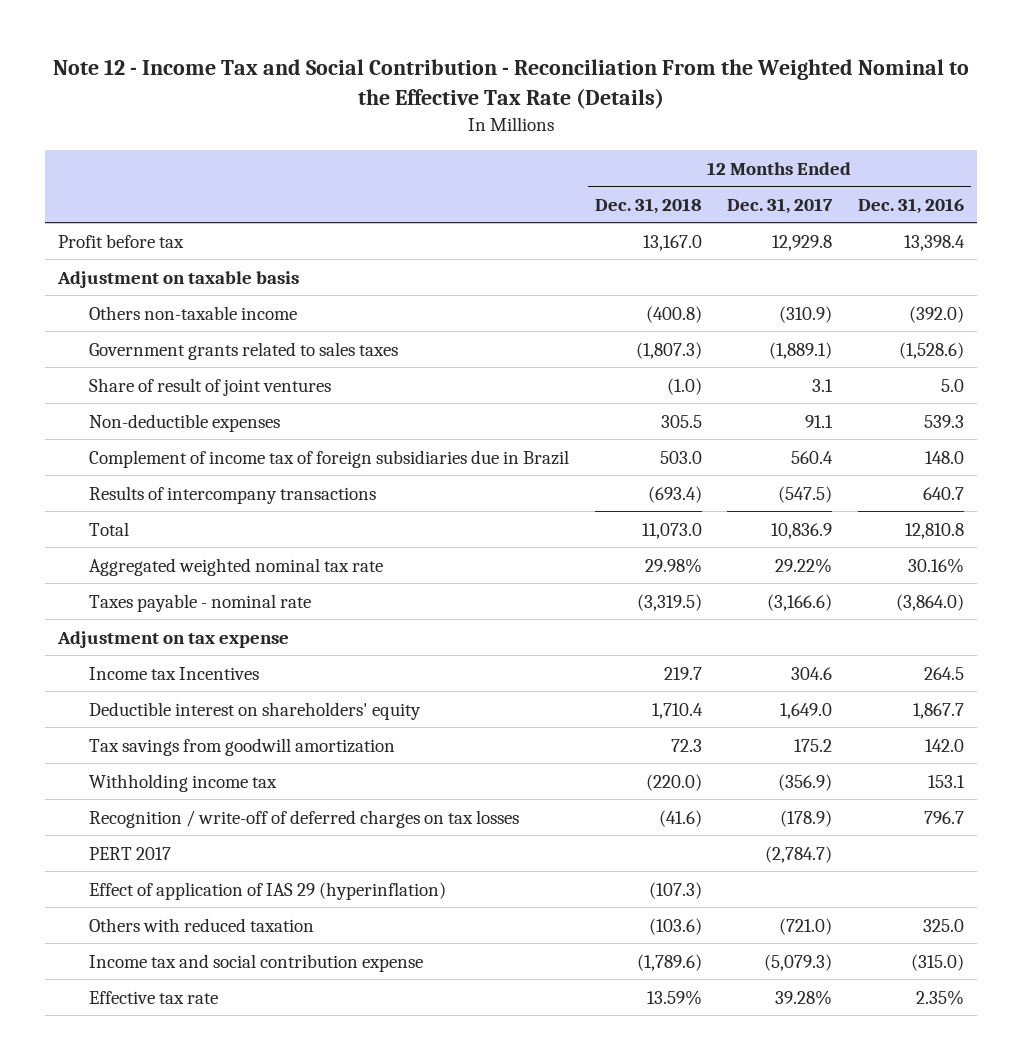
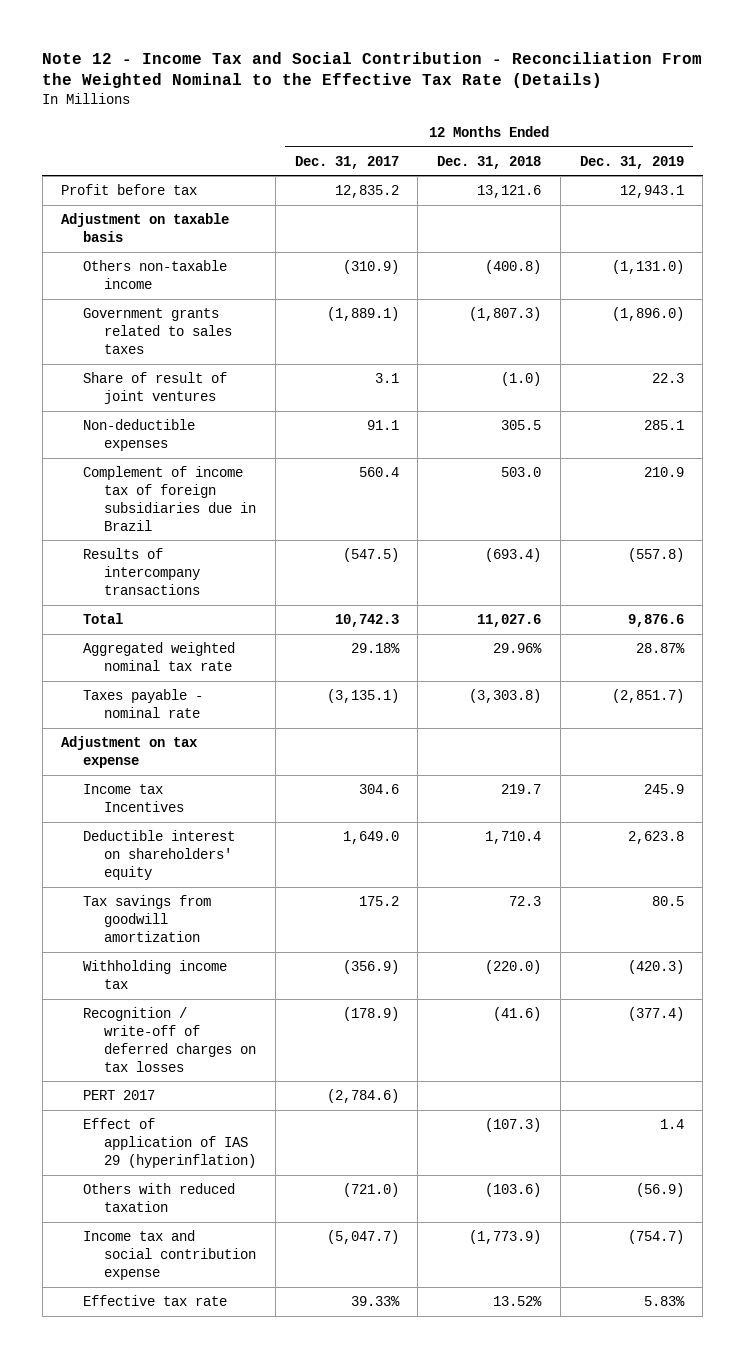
[858,197,965,214] Dec. 31, 2016 -> none
none -> [579,155,684,169] Dec. 31, 2019
[642,234,702,251] 13,167.0 -> [477,184,542,198] 13,121.6
[772,234,833,251] 12,929.8 -> [334,184,399,198] 12,835.2
[641,522,702,539] 11,073.0 -> [477,613,542,627] 11,027.6
[771,522,833,539] 10,836.9 -> [334,613,399,627] 10,742.3
[644,557,702,573] 29.98% -> [493,642,543,653] 29.96%
[775,557,833,573] 29.22% -> [350,642,400,653] 29.18%
[636,593,702,611] (3,319.5) -> [469,688,542,703] (3,303.8)
[767,593,833,611] (3,166.6) -> [326,688,399,703] (3,135.1)
[765,845,833,863] (2,784.7) -> [326,1088,399,1103] (2,784.6)
[636,953,702,971] (1,789.6) -> [469,1229,542,1244] (1,773.9)
[764,953,833,971] (5,079.3) -> [326,1229,399,1244] (5,047.7)
[646,989,702,1005] 13.59% -> [493,1295,543,1306] 13.52%
[775,989,833,1005] 39.28% -> [350,1295,400,1306] 39.33%

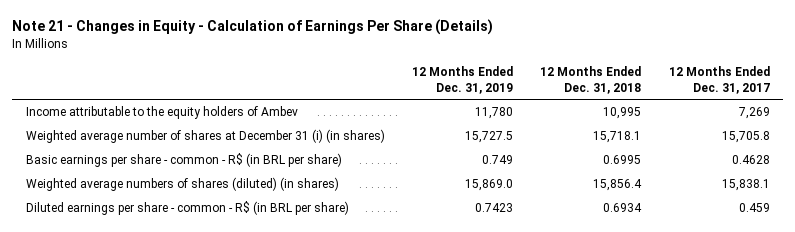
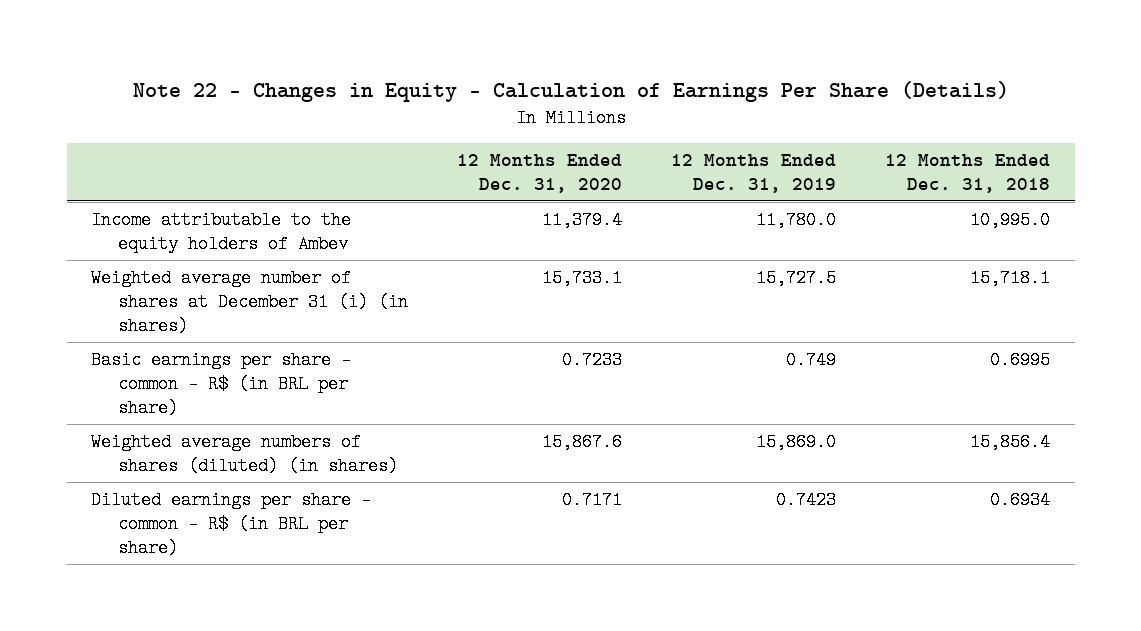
[12,19,494,36] Note 21 - Changes in Equity - Calculation of Earnings Per Share (Details) -> [132,80,1009,102] Note 22 - Changes in Equity - Calculation of Earnings Per Share (Details)
[668,66,770,94] 12 Months Ended Dec. 31, 2017 -> none
none -> [457,153,623,193] 12 Months Ended Dec. 31, 2020
[475,107,514,120] 11,780 -> [756,210,837,229] 11,780.0
[603,107,642,120] 10,995 -> [970,210,1051,229] 10,995.0

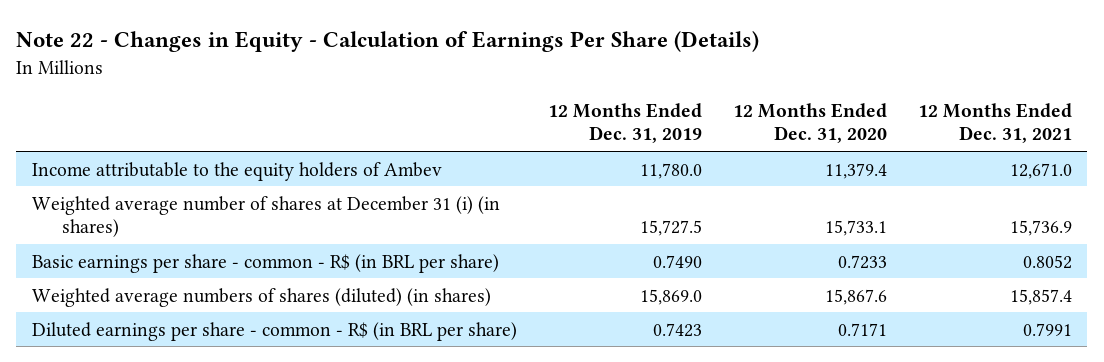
[885,153,1051,193] 12 Months Ended Dec. 31, 2018 -> none
none -> [917,102,1072,144] 12 Months Ended Dec. 31, 2021
[786,350,837,369] 0.749 -> [652,254,702,268] 0.7490

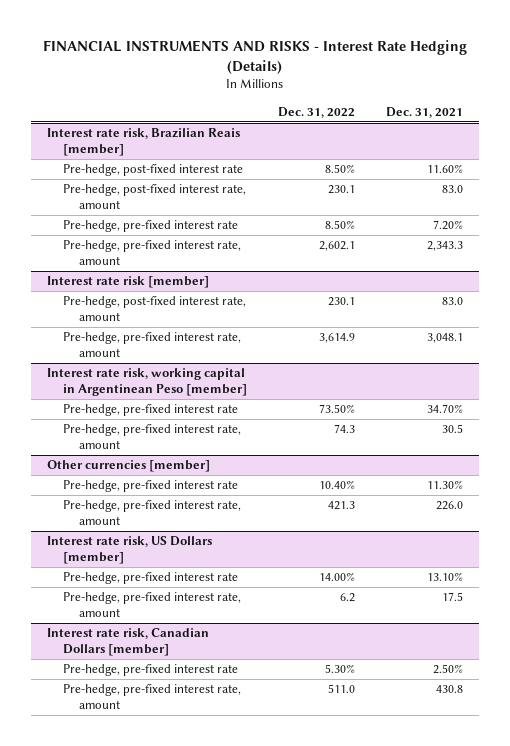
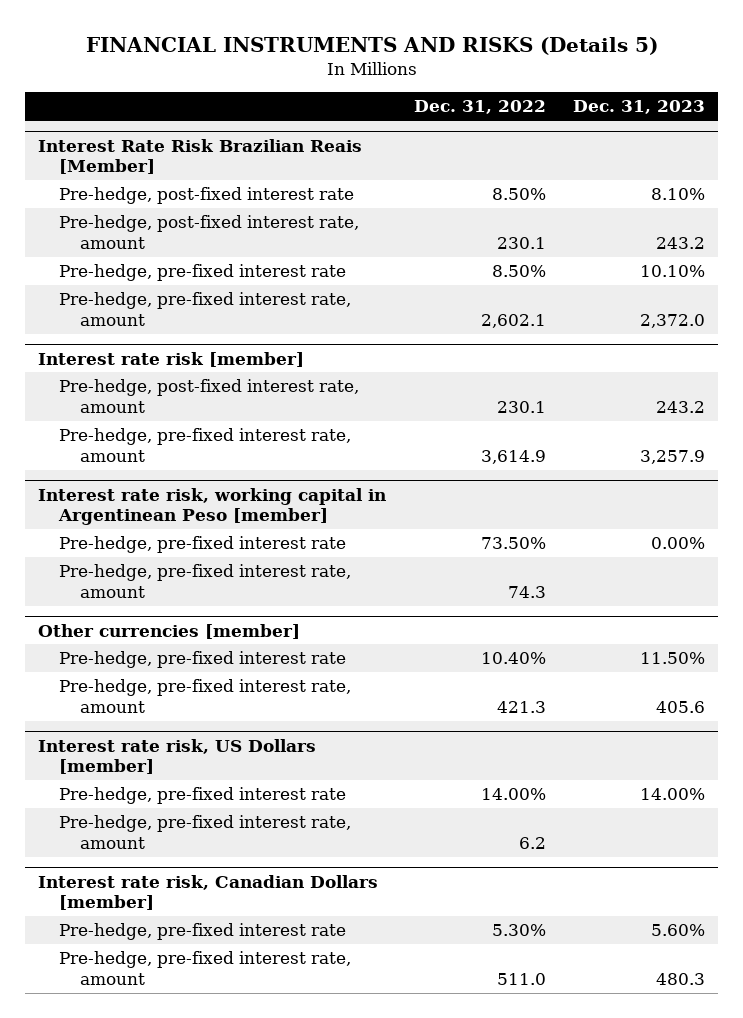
[43,40,468,75] FINANCIAL INSTRUMENTS AND RISKS - Interest Rate Hedging (Details) -> [85,36,658,55] FINANCIAL INSTRUMENTS AND RISKS (Details 5)
[386,106,464,118] Dec. 31, 2021 -> none
none -> [572,100,705,115] Dec. 31, 2023
[47,128,241,157] Interest rate risk, Brazilian Reais [member] -> [38,138,363,175] Interest Rate Risk Brazilian Reais [Member]

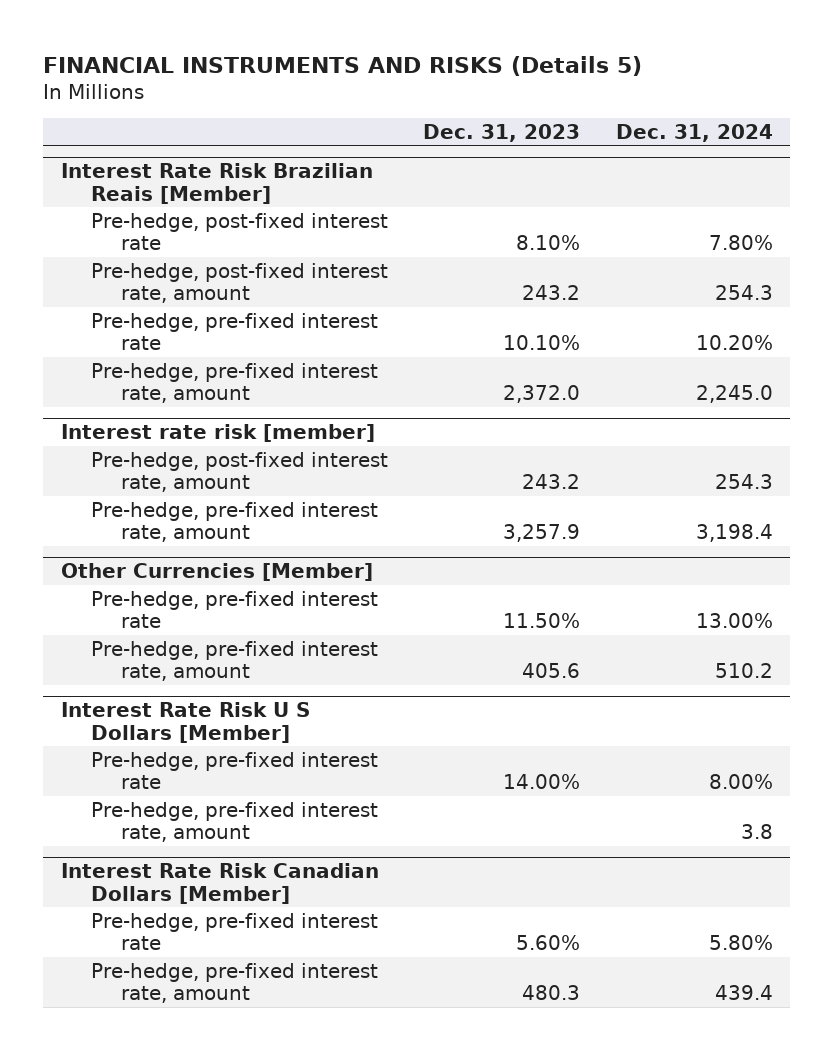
[413,100,546,115] Dec. 31, 2022 -> none
none -> [615,123,773,142] Dec. 31, 2024
[38,487,387,526] Interest rate risk, working capital in Argentinean Peso [member] -> none
[59,536,347,554] Pre-hedge, pre-fixed interest rate -> none
[59,564,352,598] Pre-hedge, pre-fixed interest rate, amount -> none
[38,623,301,639] Other currencies [member] -> [60,562,373,581] Other Currencies [Member]
[38,738,317,775] Interest rate risk, US Dollars [member] -> [60,701,310,743] Interest Rate Risk U S Dollars [Member]
[38,874,379,911] Interest rate risk, Canadian Dollars [member] -> [60,862,379,904] Interest Rate Risk Canadian Dollars [Member]

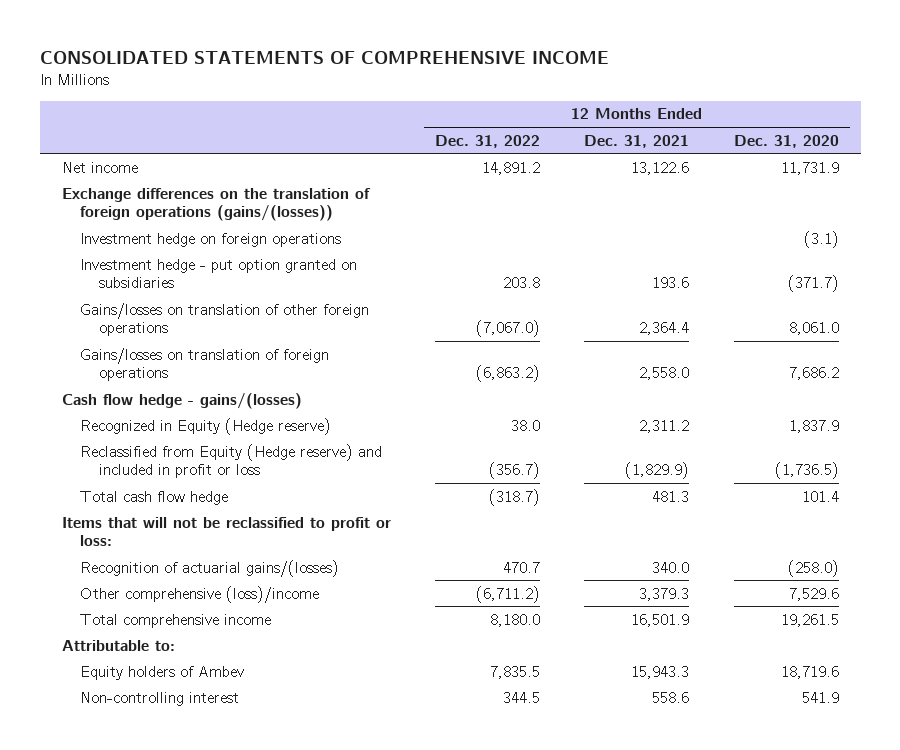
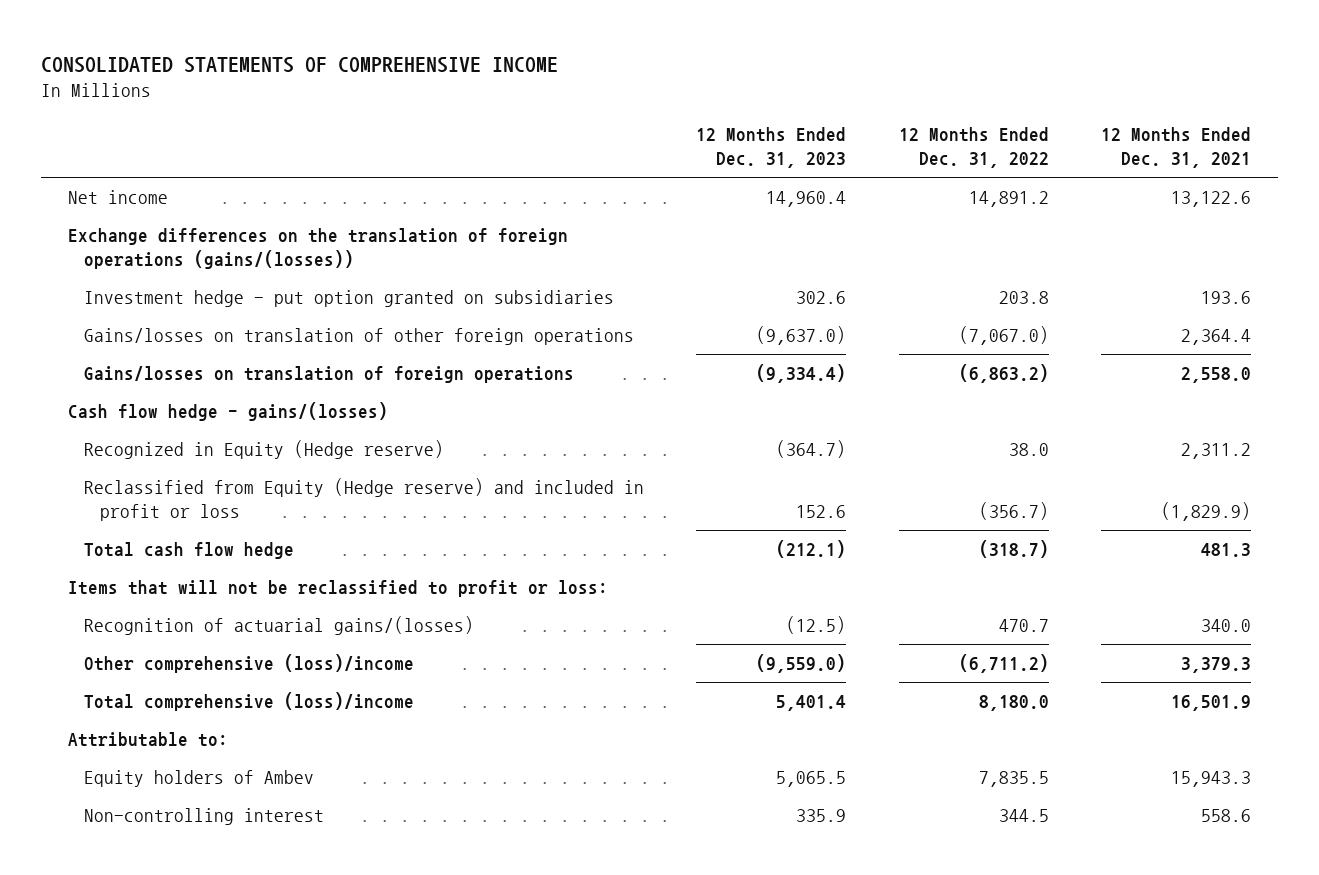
[733,134,839,148] Dec. 31, 2020 -> none
none -> [696,127,847,169] 12 Months Ended Dec. 31, 2023
[80,232,342,247] Investment hedge on foreign operations -> none
[80,613,272,628] Total comprehensive income -> [83,692,414,712] Total comprehensive (loss)/income

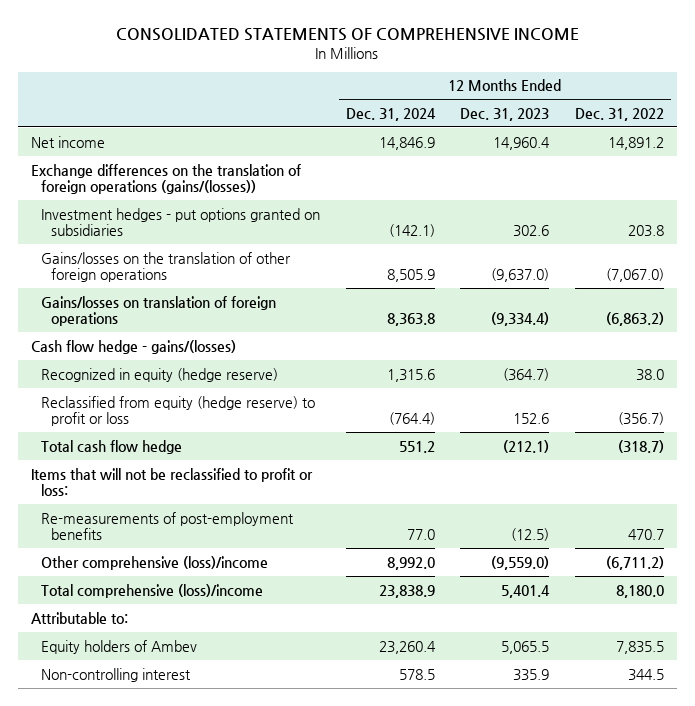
[1101,127,1252,169] 12 Months Ended Dec. 31, 2021 -> none
none -> [345,107,436,121] Dec. 31, 2024
[83,290,614,308] Investment hedge - put option granted on subsidiaries -> [40,207,320,237] Investment hedges - put options granted on subsidiaries
[83,328,634,346] Gains/losses on translation of other foreign operations -> [40,251,291,283] Gains/losses on the translation of other foreign operations
[83,440,444,460] Recognized in Equity (Hedge reserve) -> [40,367,278,382] Recognized in equity (hedge reserve)
[83,478,644,522] Reclassified from Equity (Hedge reserve) and included in profit or loss -> [40,395,315,427] Reclassified from equity (hedge reserve) to profit or loss
[83,616,474,636] Recognition of actuarial gains/(losses) -> [40,511,294,541] Re-measurements of post-employment benefits

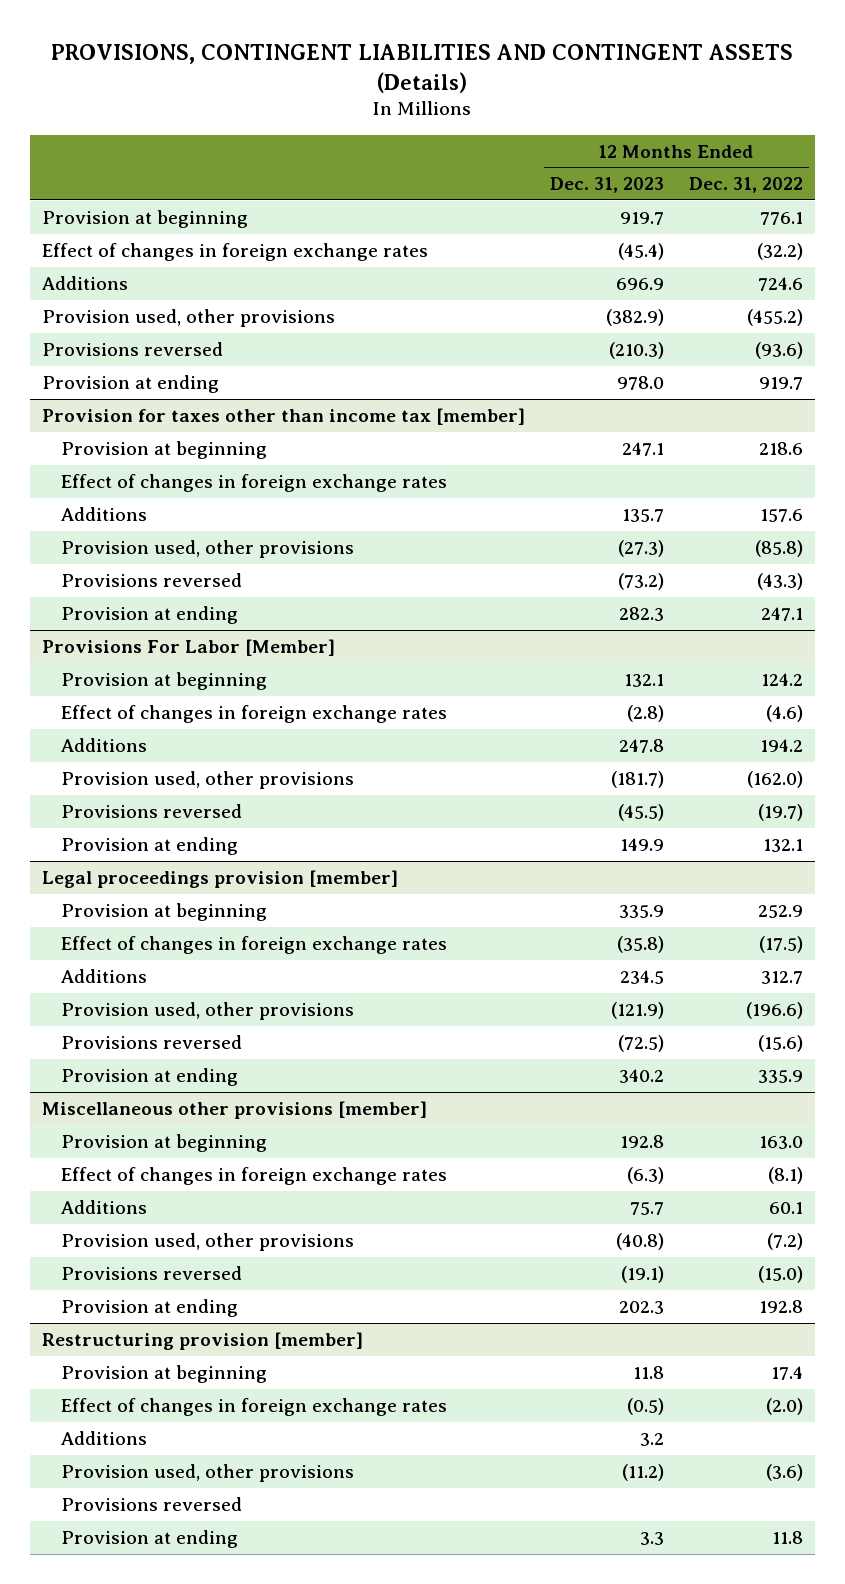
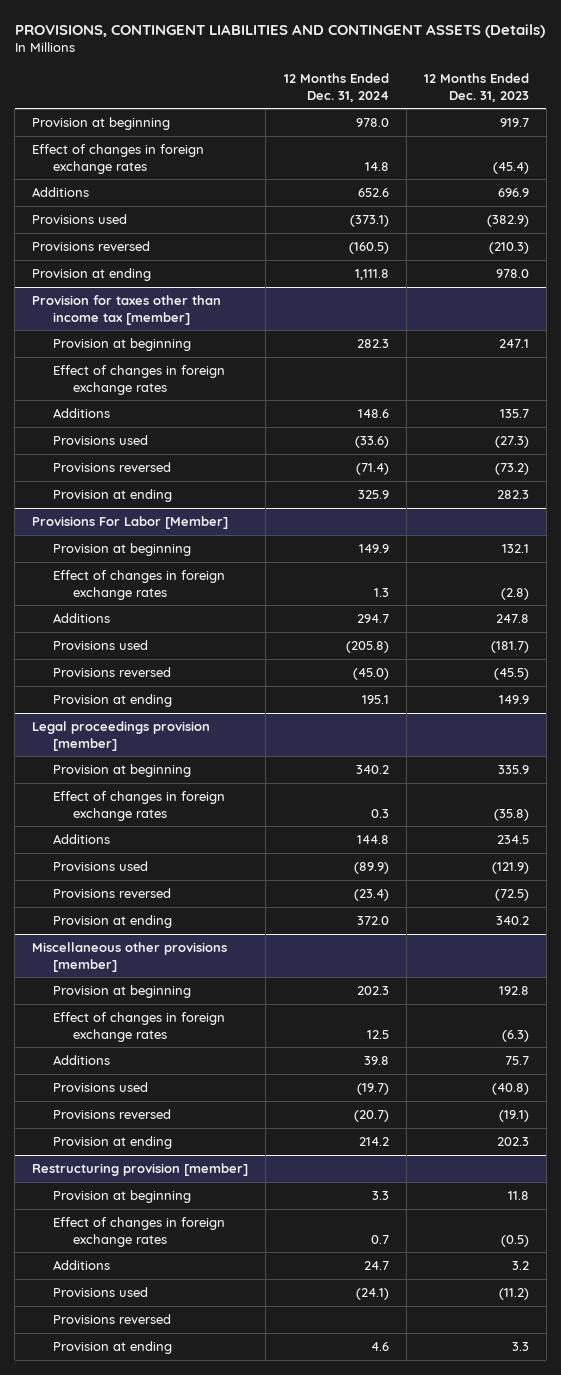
[688,177,803,194] Dec. 31, 2022 -> none
none -> [283,72,389,102] 12 Months Ended Dec. 31, 2024
[42,308,336,327] Provision used, other provisions -> [32,213,128,224] Provisions used
[60,539,354,558] Provision used, other provisions -> [52,434,148,445] Provisions used
[60,770,354,789] Provision used, other provisions -> [52,639,148,650] Provisions used
[60,1001,354,1020] Provision used, other provisions -> [52,860,148,871] Provisions used
[60,1232,354,1251] Provision used, other provisions -> [52,1081,148,1092] Provisions used
[60,1463,354,1482] Provision used, other provisions -> [52,1286,148,1297] Provisions used

